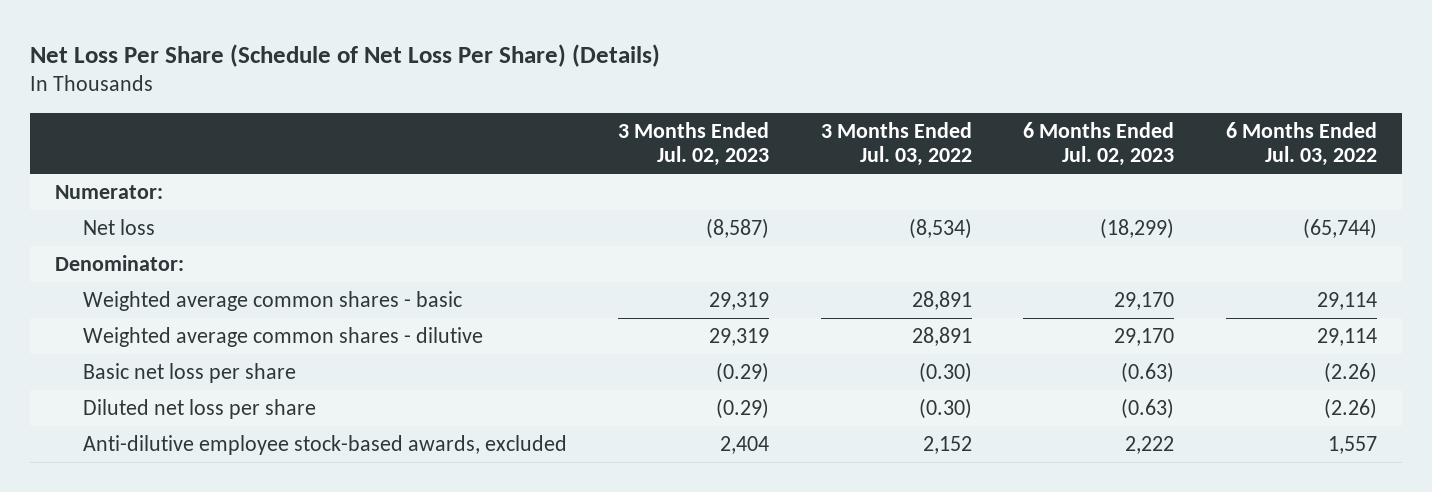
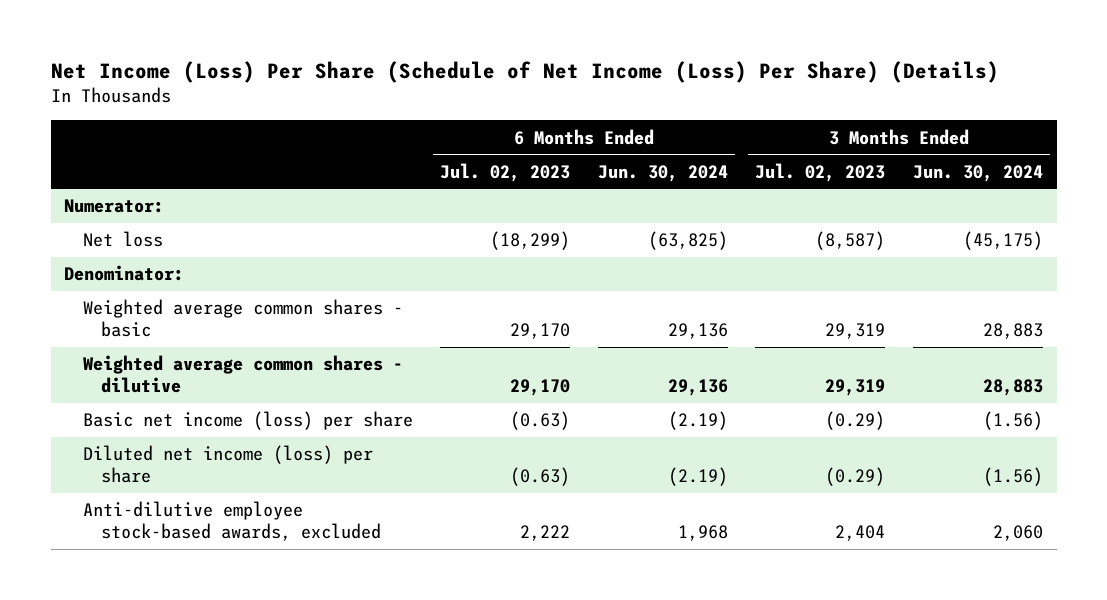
[29,43,660,67] Net Loss Per Share (Schedule of Net Loss Per Share) (Details) -> [50,61,999,84] Net Income (Loss) Per Share (Schedule of Net Income (Loss) Per Share) (Details)
[820,121,972,167] 3 Months Ended Jul. 03, 2022 -> none
[1225,121,1377,167] 6 Months Ended Jul. 03, 2022 -> none
none -> [597,164,728,182] Jun. 30, 2024
none -> [912,164,1043,182] Jun. 30, 2024
[82,362,296,383] Basic net loss per share -> [82,411,413,431] Basic net income (loss) per share
[82,398,316,419] Diluted net loss per share -> [82,445,373,484] Diluted net income (loss) per share

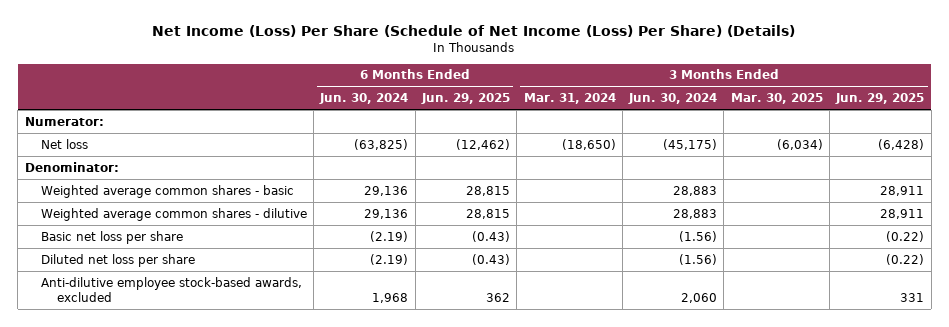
[440,162,571,182] Jul. 02, 2023 -> none
[755,162,886,182] Jul. 02, 2023 -> none
none -> [421,92,511,104] Jun. 29, 2025
none -> [523,92,616,104] Mar. 31, 2024
none -> [730,92,823,104] Mar. 30, 2025
none -> [835,92,925,104] Jun. 29, 2025
[82,411,413,431] Basic net income (loss) per share -> [40,230,183,244] Basic net loss per share
[82,445,373,484] Diluted net income (loss) per share -> [40,253,195,267] Diluted net loss per share

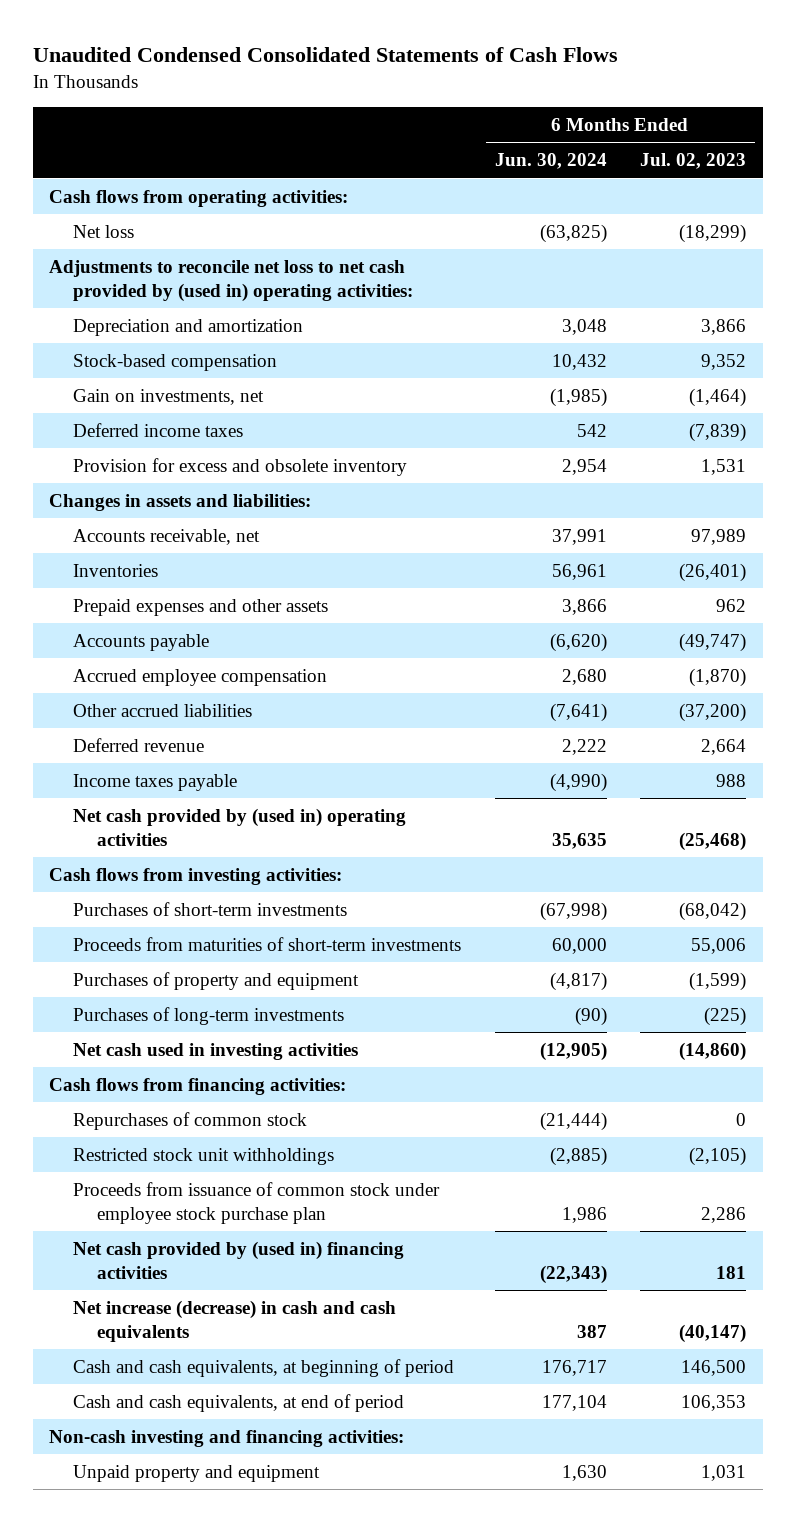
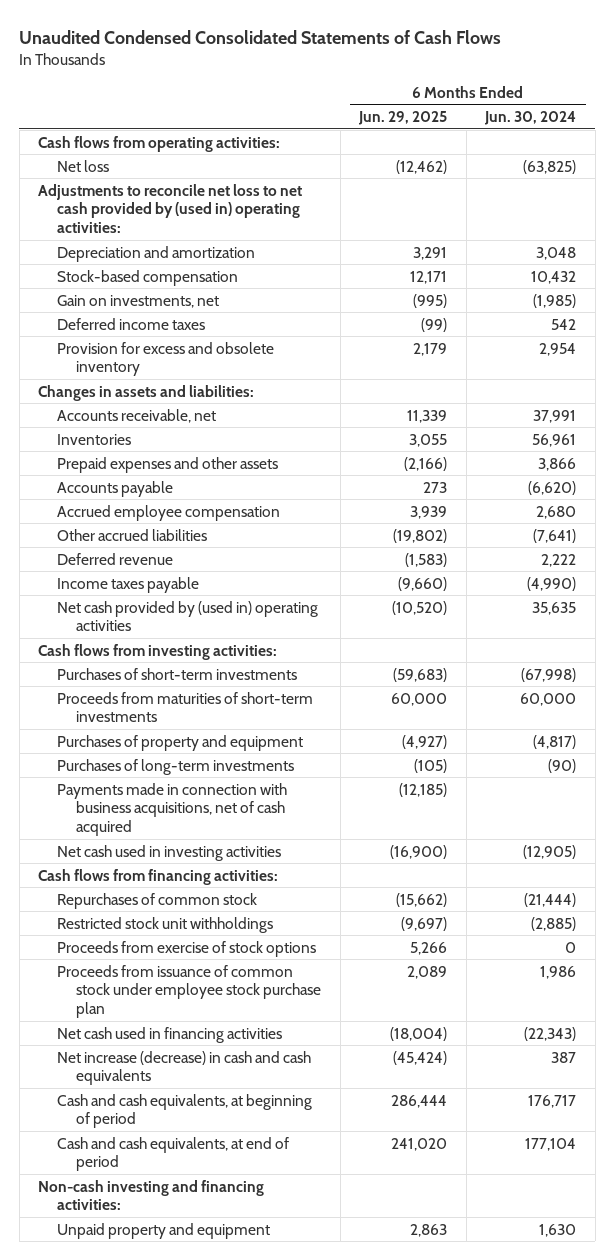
[640,153,747,170] Jul. 02, 2023 -> none
none -> [358,110,448,125] Jun. 29, 2025
none -> [57,782,288,837] Payments made in connection with business acquisitions, net of cash acquired
none -> [57,940,317,957] Proceeds from exercise of stock options
[73,1240,405,1279] Net cash provided by (used in) financing activities -> [57,1026,283,1043] Net cash used in financing activities

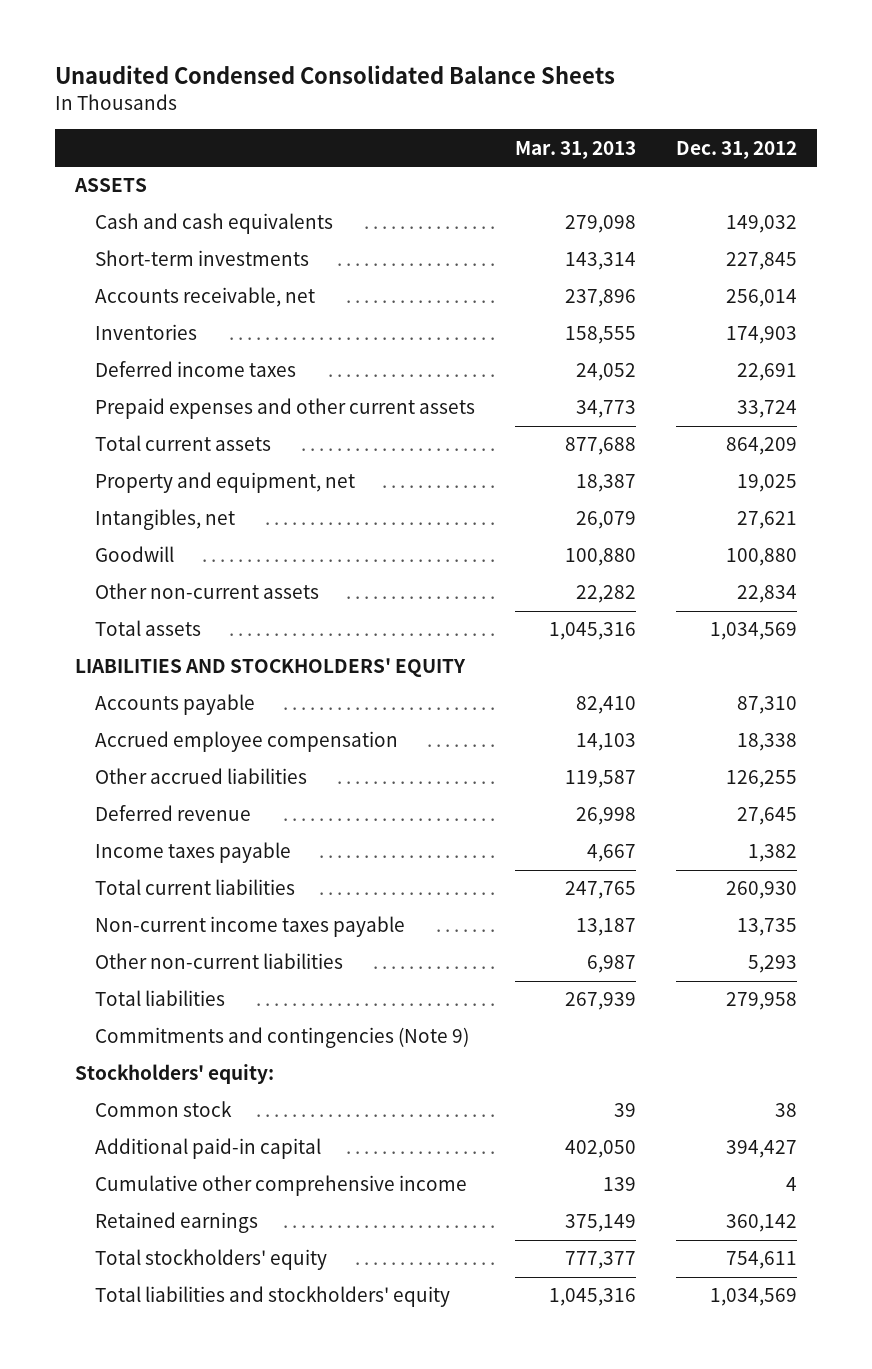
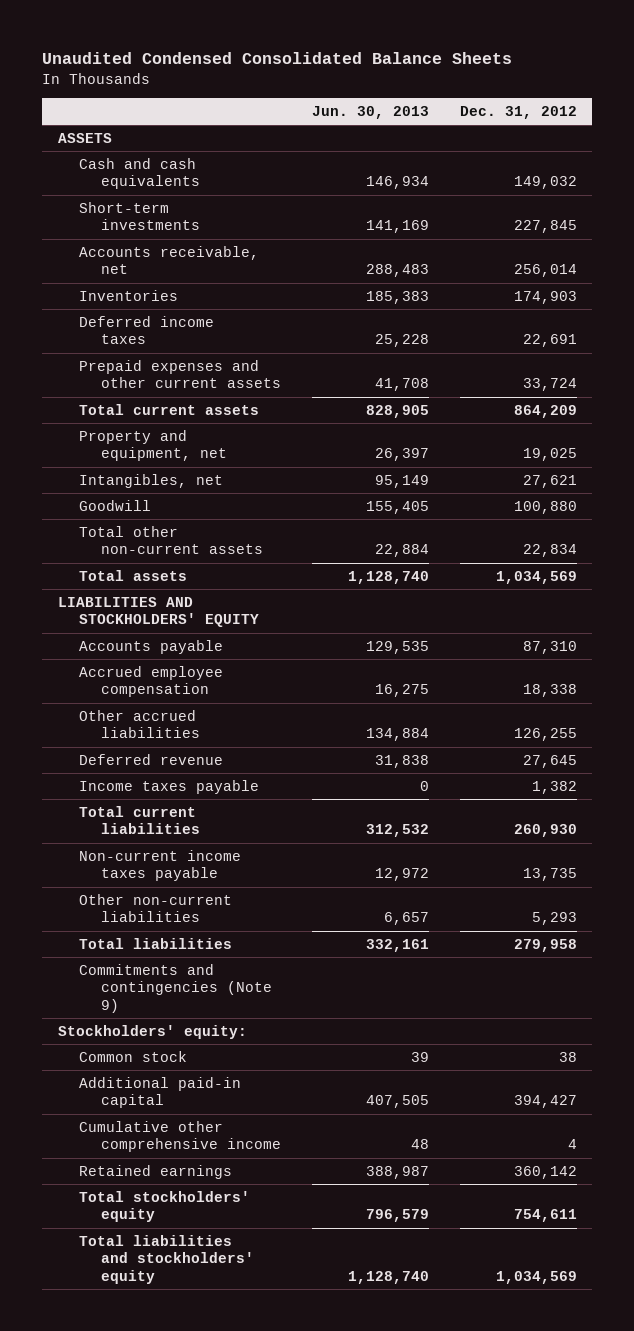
[514,140,636,159] Mar. 31, 2013 -> none
none -> [311,105,429,119] Jun. 30, 2013
[94,583,319,600] Other non-current assets -> [79,525,264,555] Total other non-current assets

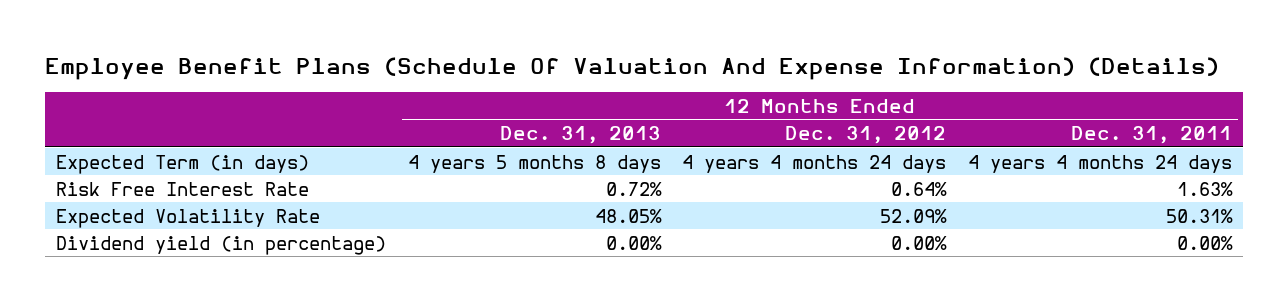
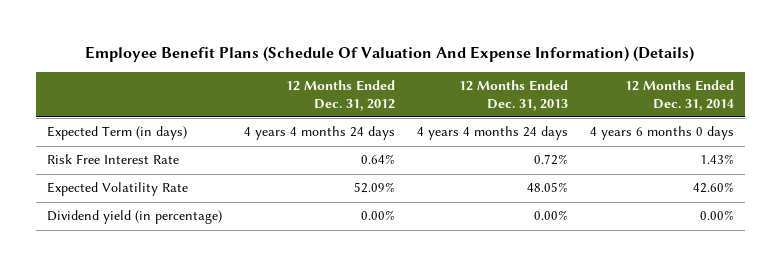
[1071,126,1233,145] Dec. 31, 2011 -> none
none -> [625,79,735,111] 12 Months Ended Dec. 31, 2014
[407,154,661,173] 4 years 5 months 8 days -> [416,126,568,141] 4 years 4 months 24 days

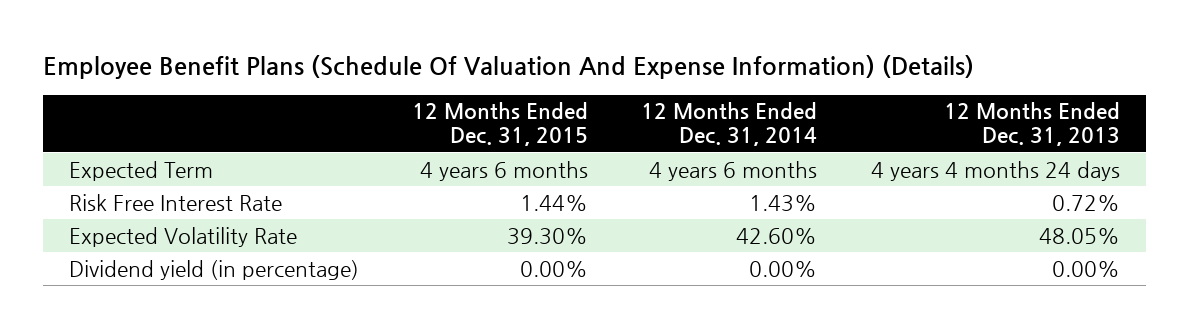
[285,79,395,111] 12 Months Ended Dec. 31, 2012 -> none
none -> [412,102,589,147] 12 Months Ended Dec. 31, 2015
[46,126,187,141] Expected Term (in days) -> [69,160,214,181] Expected Term
[590,126,735,141] 4 years 6 months 0 days -> [649,160,818,181] 4 years 6 months

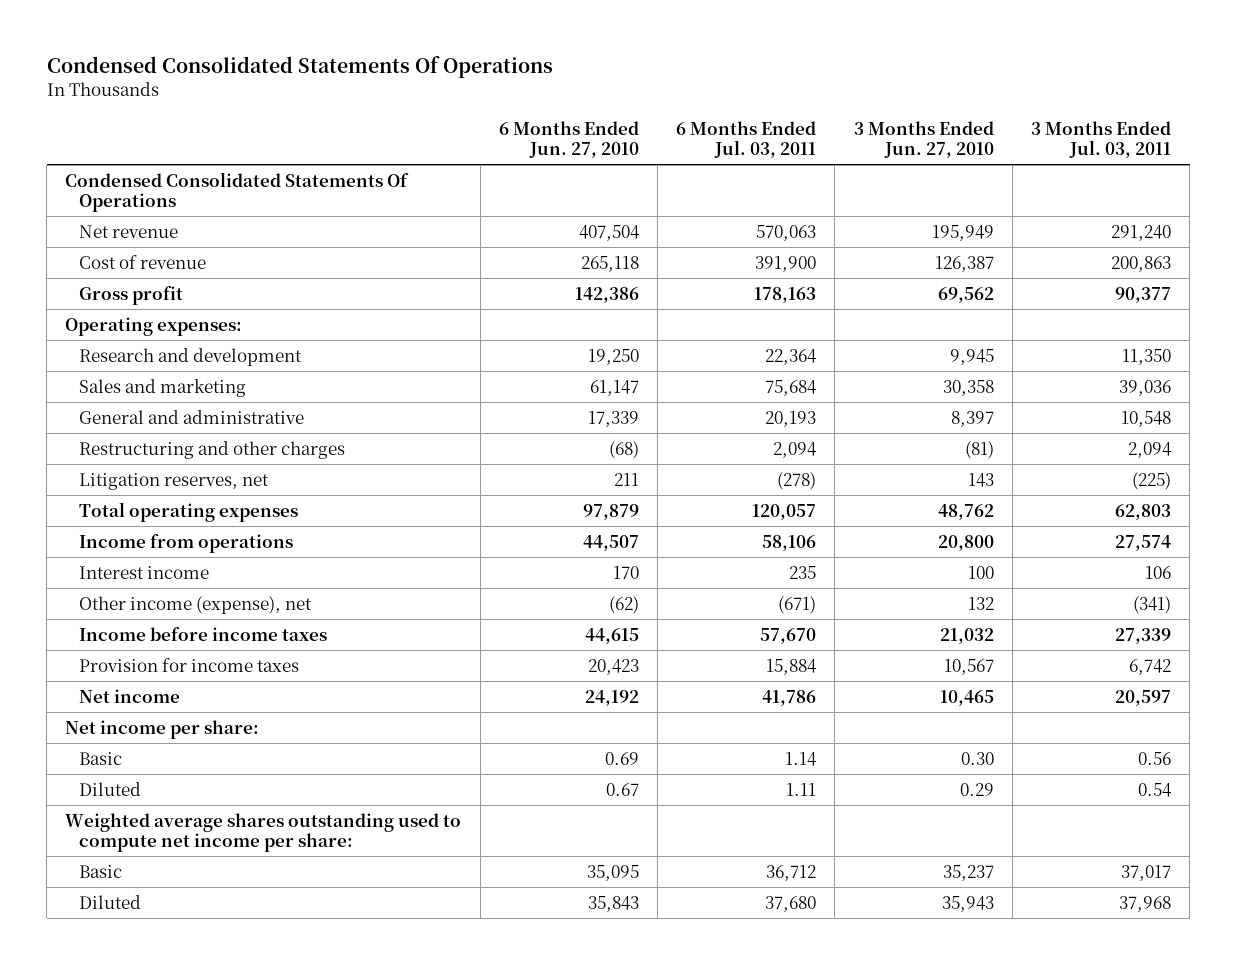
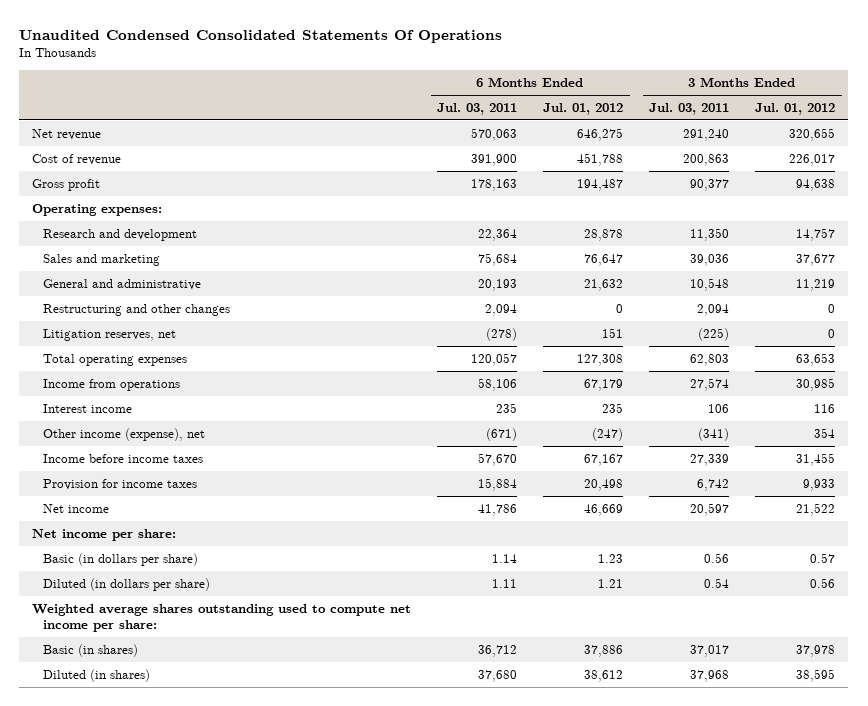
[46,56,553,79] Condensed Consolidated Statements Of Operations -> [19,29,503,43] Unaudited Condensed Consolidated Statements Of Operations
[498,121,639,159] 6 Months Ended Jun. 27, 2010 -> none
[853,121,994,159] 3 Months Ended Jun. 27, 2010 -> none
none -> [543,102,624,115] Jul. 01, 2012
none -> [755,102,836,115] Jul. 01, 2012
[65,171,410,212] Condensed Consolidated Statements Of Operations -> none
[79,440,346,459] Restructuring and other charges -> [42,303,230,316] Restructuring and other changes
[79,751,123,765] Basic -> [42,552,198,566] Basic (in dollars per share)
[79,781,142,796] Diluted -> [42,577,210,591] Diluted (in dollars per share)
[79,864,123,878] Basic -> [42,643,138,657] Basic (in shares)
[79,894,142,909] Diluted -> [42,668,150,682] Diluted (in shares)

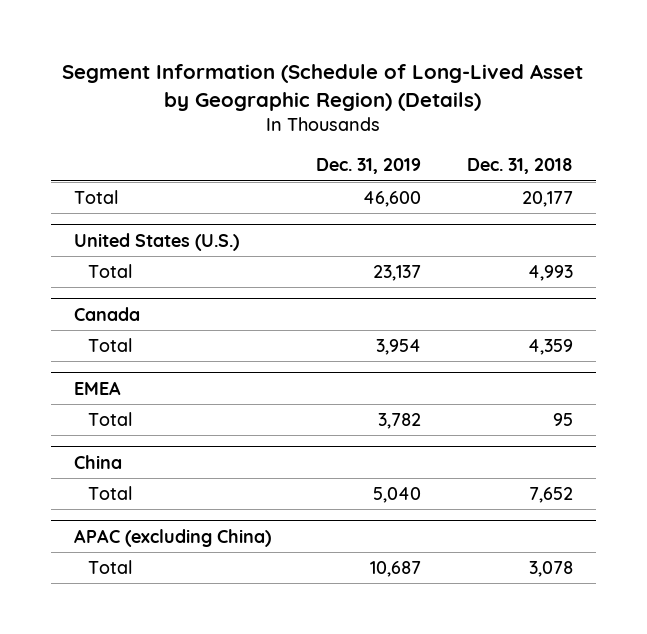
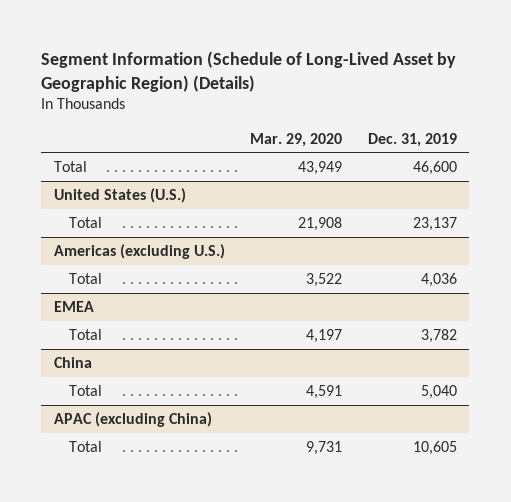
[466,158,573,175] Dec. 31, 2018 -> none
none -> [250,132,343,147] Mar. 29, 2020
[73,306,140,321] Canada -> none
none -> [54,243,226,259] Americas (excluding U.S.)
[376,339,422,356] 3,954 -> [420,272,457,287] 4,036
[370,561,422,578] 10,687 -> [412,440,457,455] 10,605

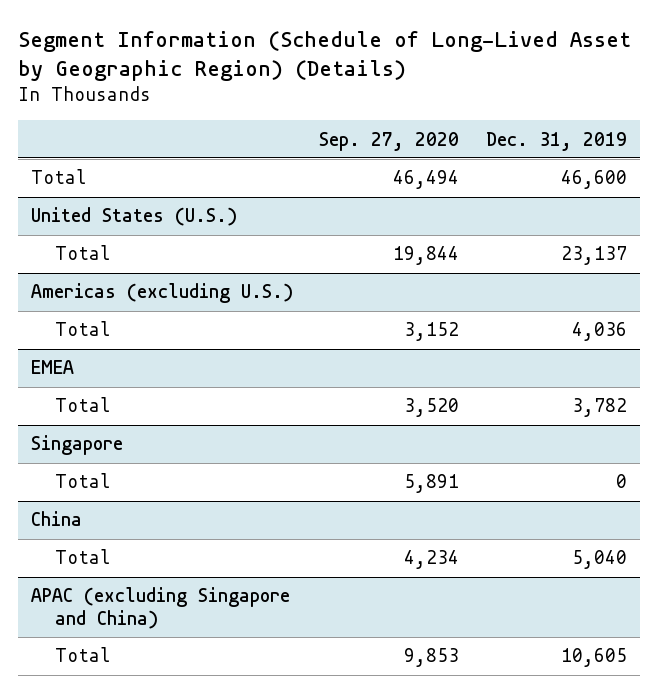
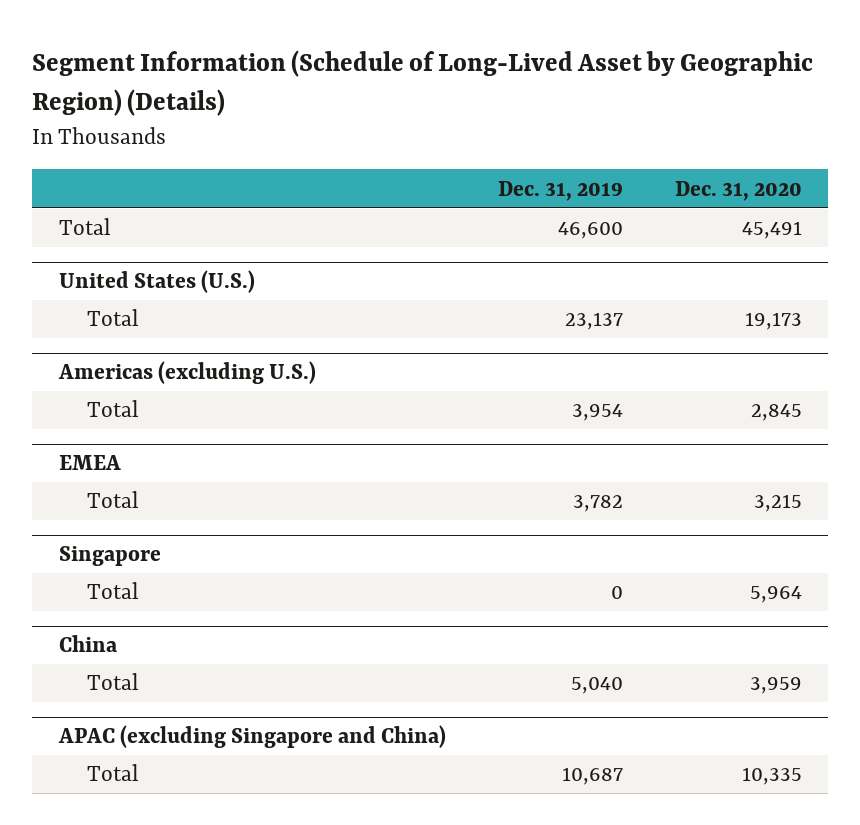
[319,131,460,151] Sep. 27, 2020 -> none
none -> [674,180,802,201] Dec. 31, 2020
[571,322,627,342] 4,036 -> [571,404,623,422] 3,954
[560,648,627,668] 10,605 -> [561,767,623,786] 10,687

